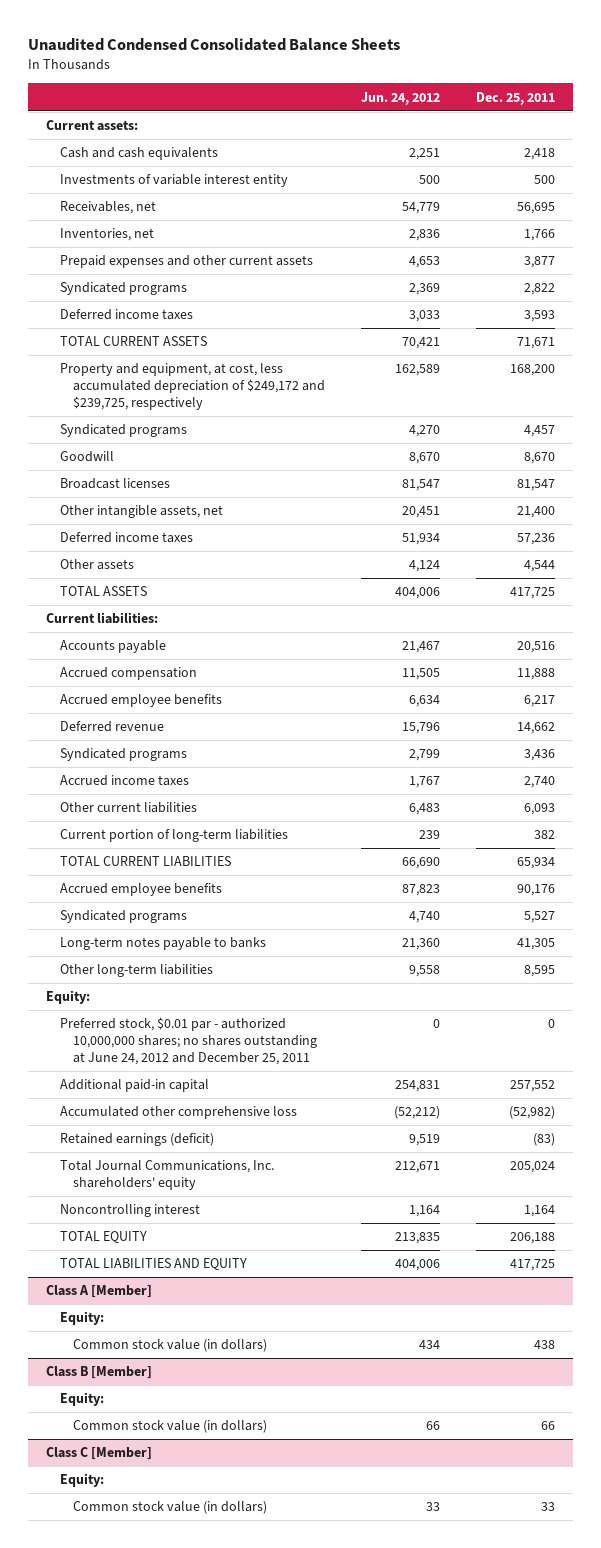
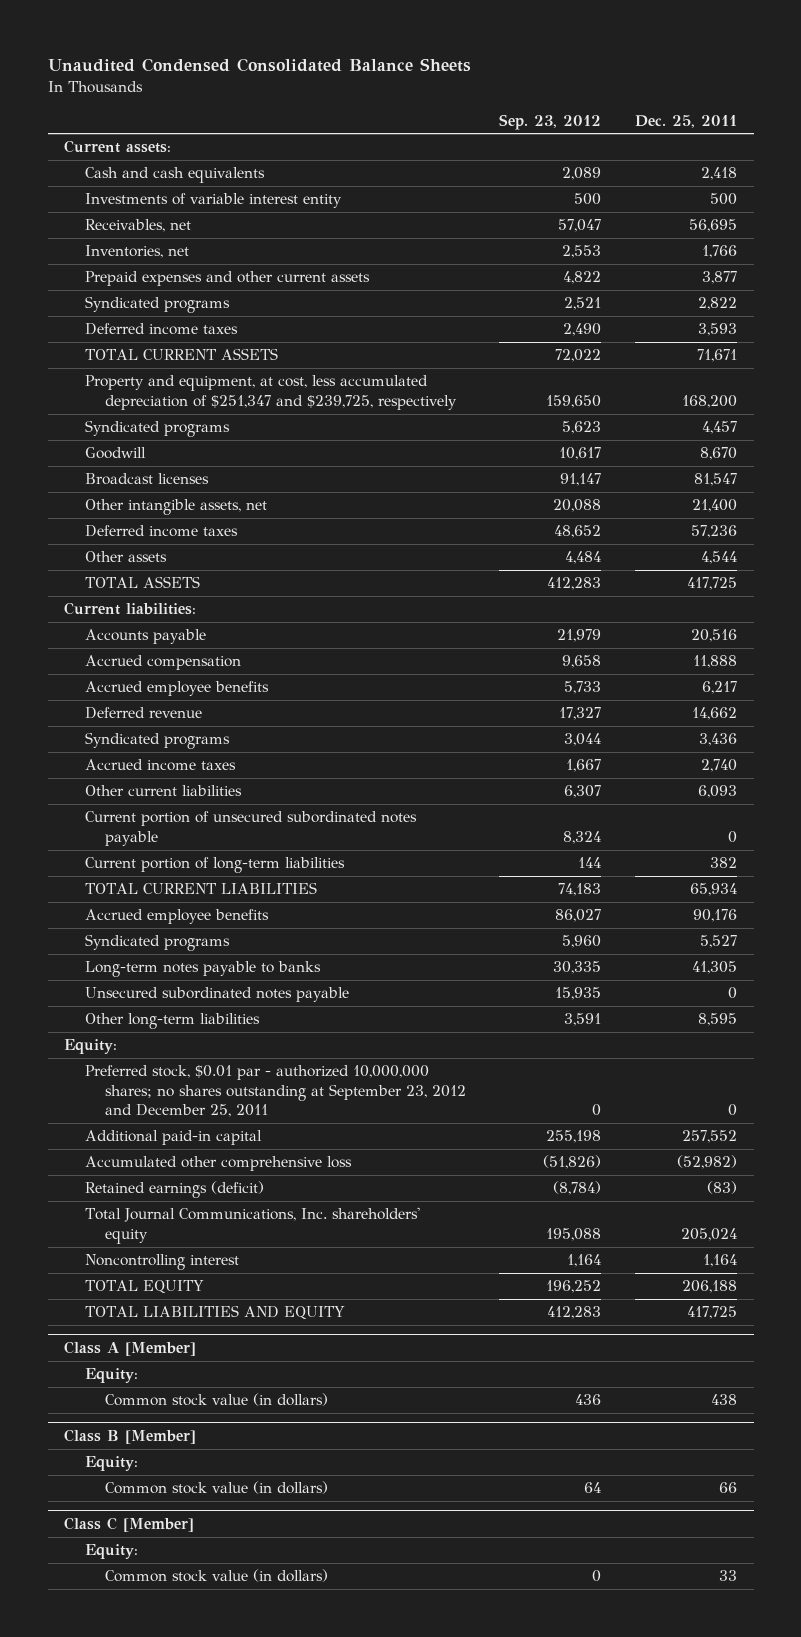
[361,91,441,105] Jun. 24, 2012 -> none
none -> [499,113,602,130] Sep. 23, 2012
[59,363,326,411] Property and equipment, at cost, less accumulated depreciation of $249,172 and $239,725, respectively -> [84,375,457,410] Property and equipment, at cost, less accumulated depreciation of $251,347 and $239,725, respectively
none -> [84,811,417,846] Current portion of unsecured subordinated notes payable
none -> [84,987,349,1003] Unsecured subordinated notes payable
[59,1017,318,1066] Preferred stock, $0.01 par - authorized 10,000,000 shares; no shares outstanding at June 24, 2012 and December 25, 2011 -> [84,1065,466,1118] Preferred stock, $0.01 par - authorized 10,000,000 shares; no shares outstanding at September 23, 2012 and December 25, 2011

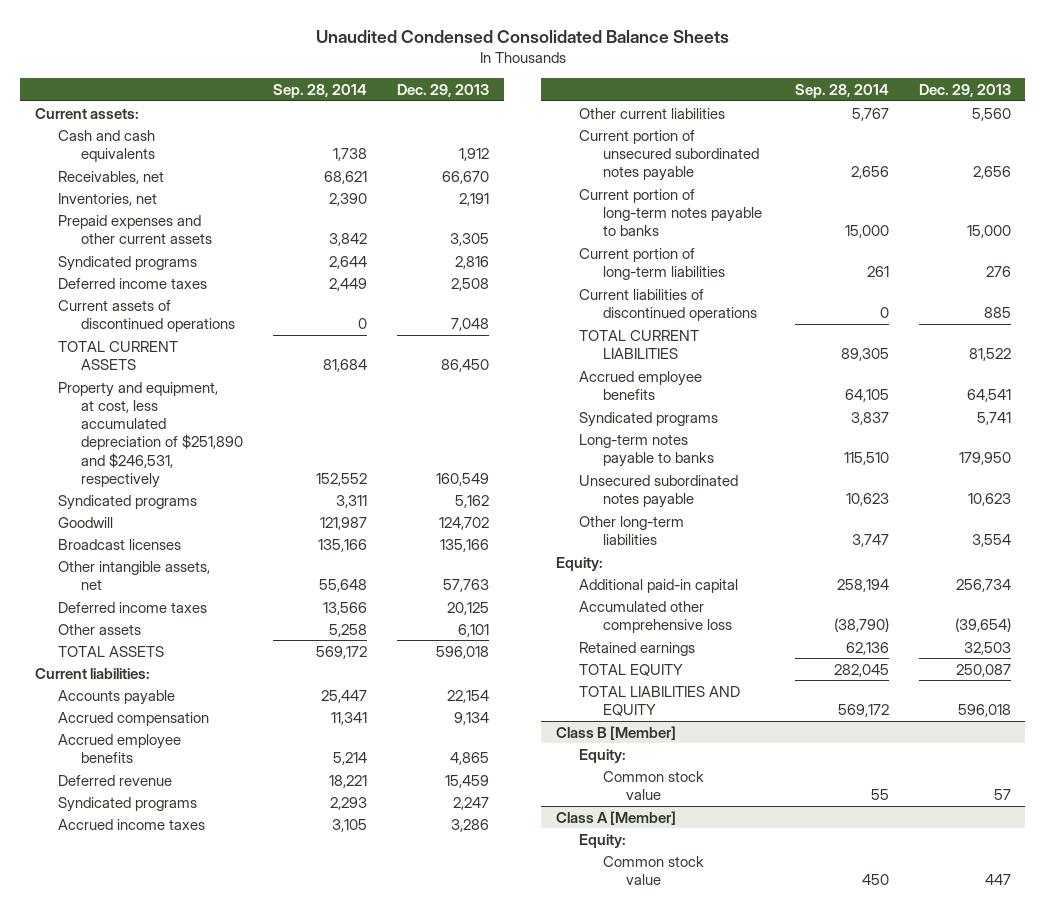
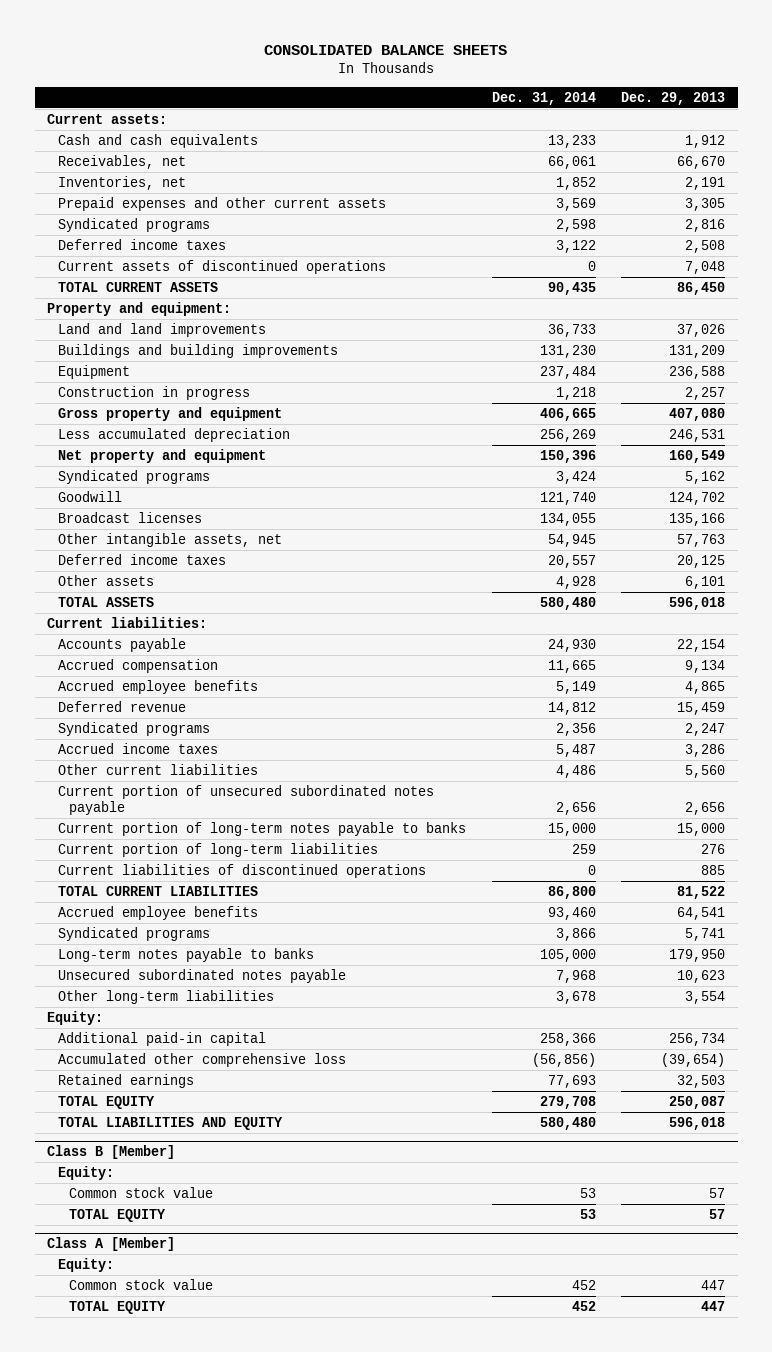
[315,29,729,43] Unaudited Condensed Consolidated Balance Sheets -> [264,45,508,56] CONSOLIDATED BALANCE SHEETS
[272,83,367,98] Sep. 28, 2014 -> none
none -> [491,91,596,105] Dec. 31, 2014
none -> [47,301,232,316] Property and equipment:
none -> [58,322,267,337] Land and land improvements
none -> [58,343,339,358] Buildings and building improvements
none -> [58,364,131,379] Equipment
none -> [58,385,251,400] Construction in progress
none -> [58,406,283,421] Gross property and equipment
none -> [58,427,291,442] Less accumulated depreciation
[57,381,243,488] Property and equipment, at cost, less accumulated depreciation of $251,890 and $246,531, respectively -> [58,448,267,463] Net property and equipment
none -> [69,1208,167,1222] TOTAL EQUITY
none -> [69,1300,167,1314] TOTAL EQUITY

